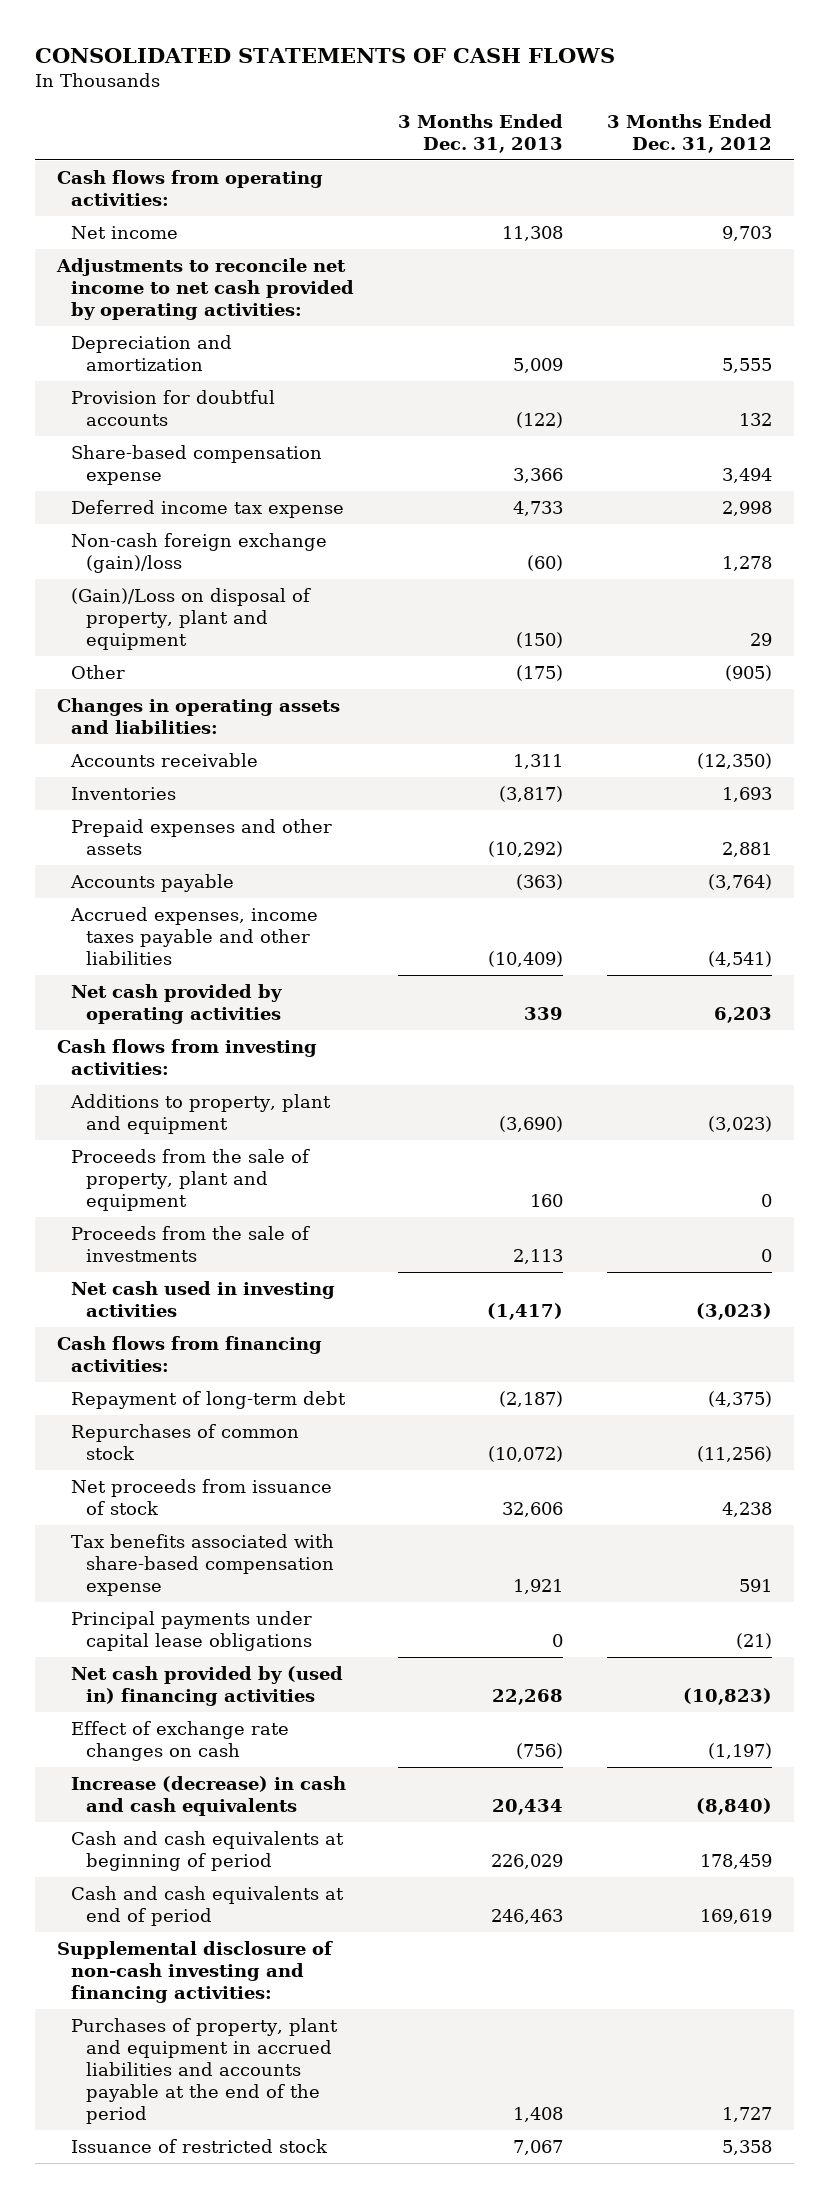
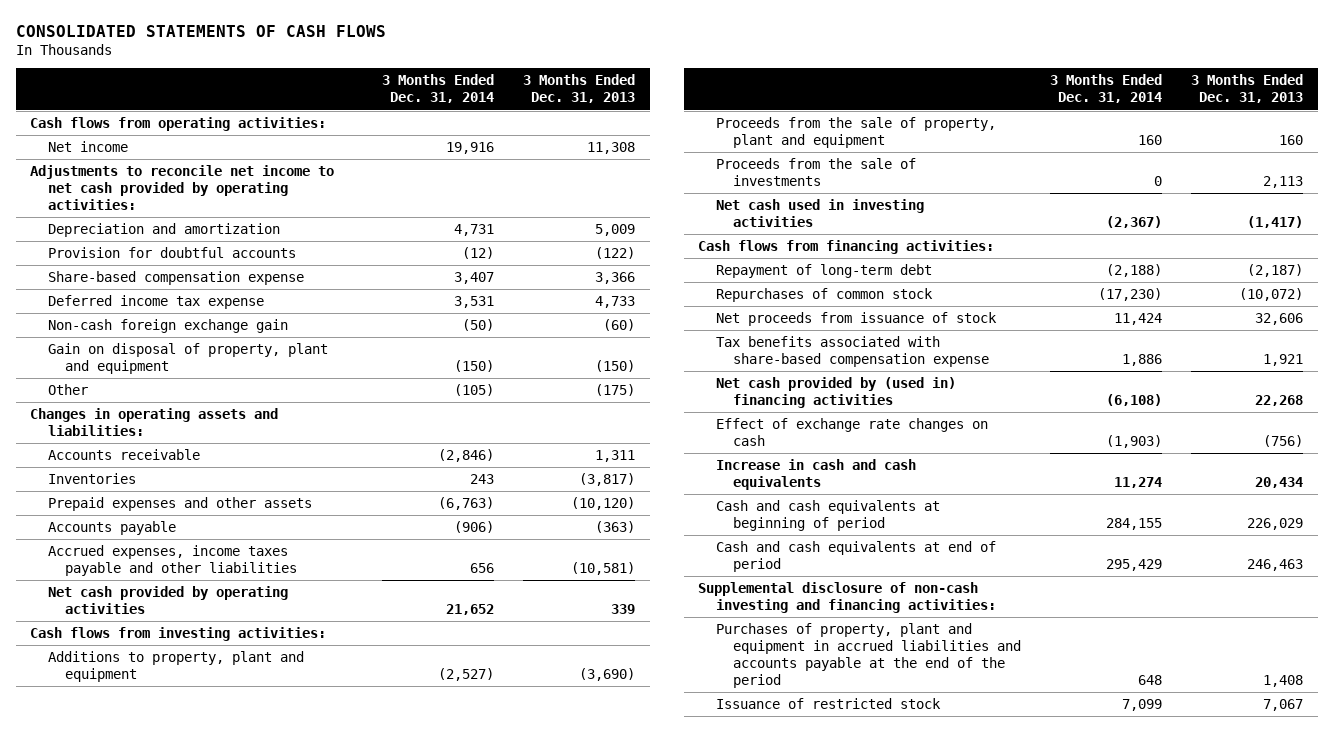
[606,113,772,153] 3 Months Ended Dec. 31, 2012 -> none
none -> [382,74,495,104] 3 Months Ended Dec. 31, 2014
[71,533,328,573] Non-cash foreign exchange (gain)/loss -> [47,319,288,334] Non-cash foreign exchange gain
[71,588,312,650] (Gain)/Loss on disposal of property, plant and equipment -> [47,343,328,375] Gain on disposal of property, plant and equipment
[487,840,563,857] (10,292) -> [571,497,636,511] (10,120)
[487,950,563,967] (10,409) -> [571,562,636,576] (10,581)
[71,1611,313,1651] Principal payments under capital lease obligations -> none
[71,1776,347,1816] Increase (decrease) in cash and cash equivalents -> [715,459,916,491] Increase in cash and cash equivalents

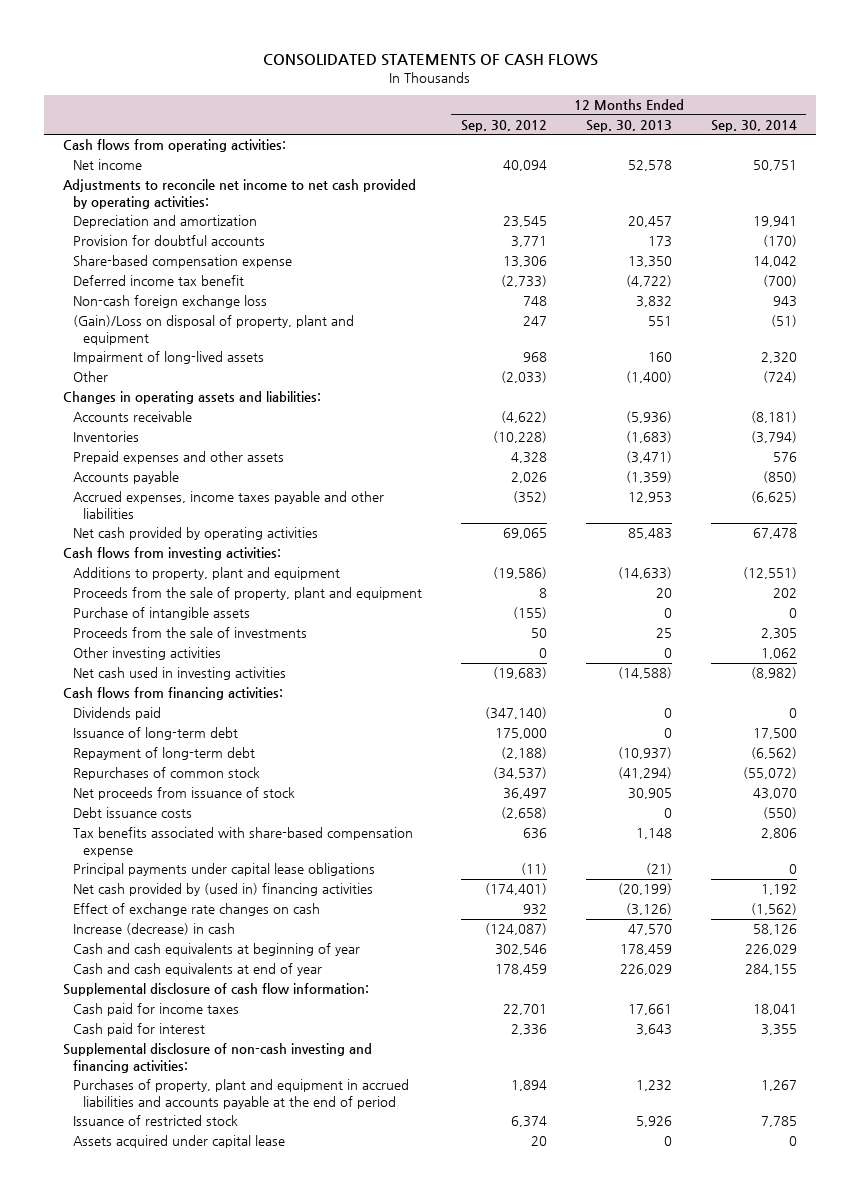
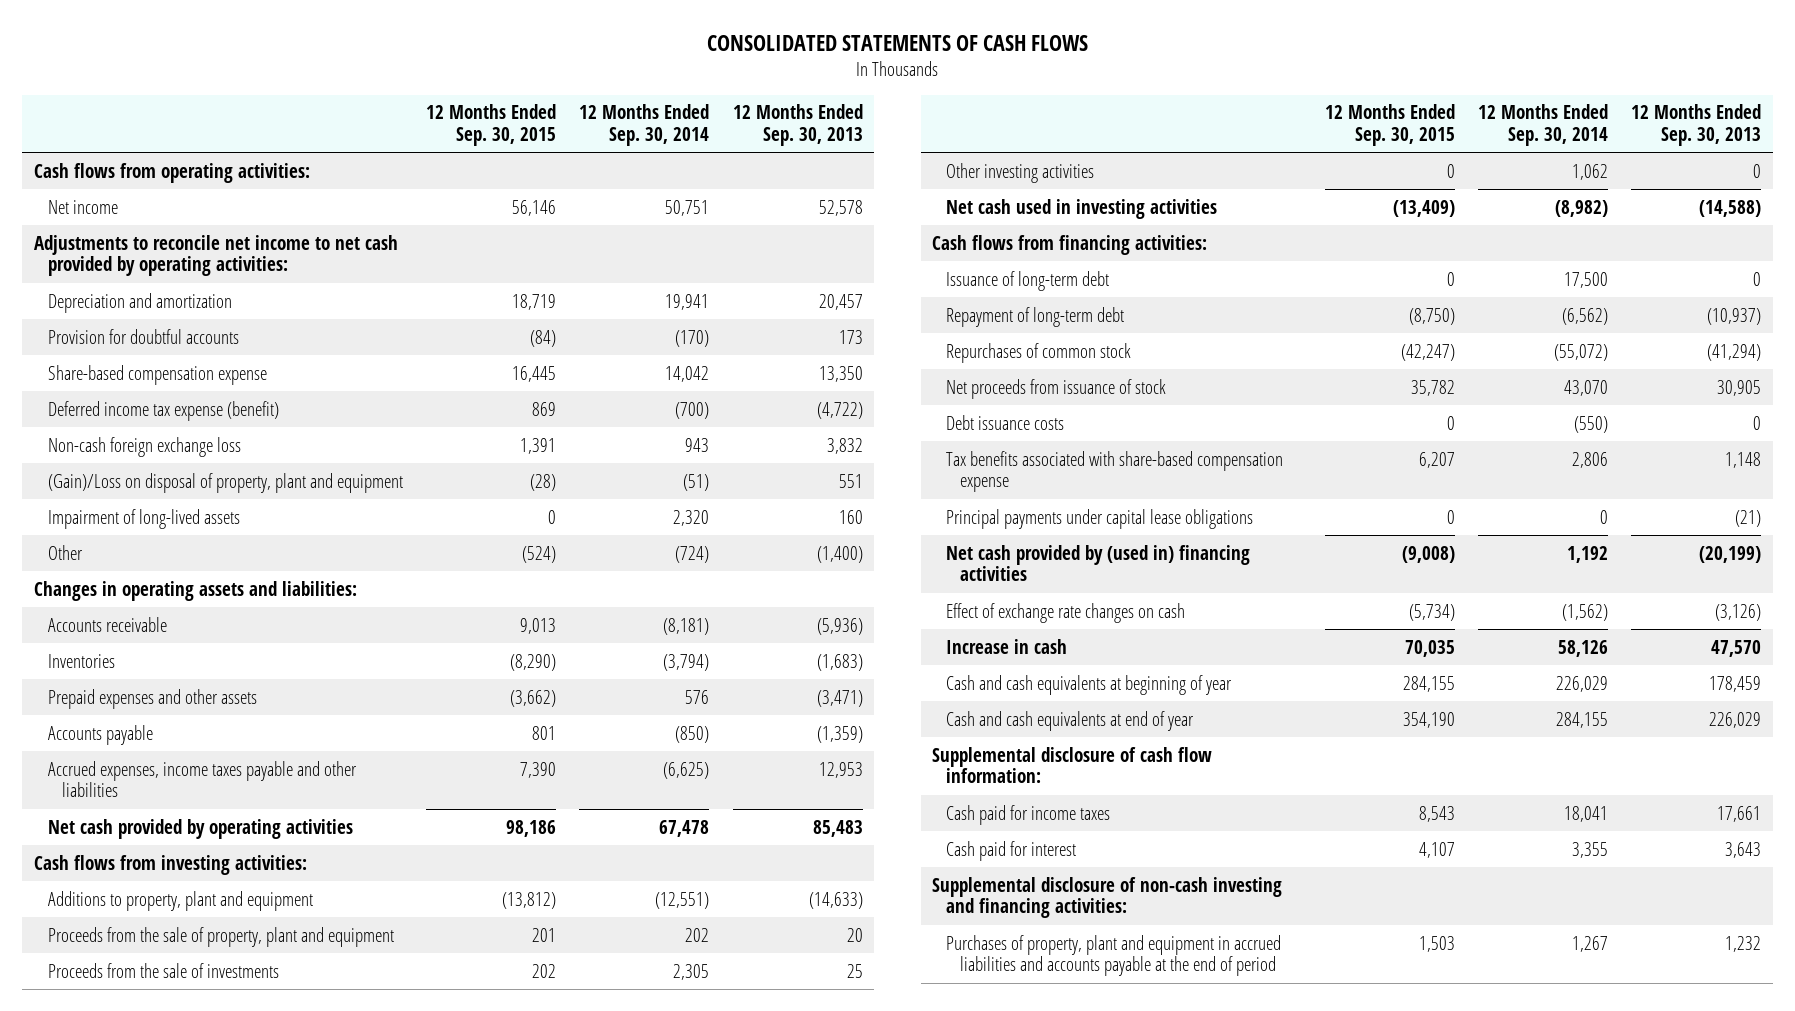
[461,119,548,132] Sep. 30, 2012 -> none
none -> [426,104,557,146] 12 Months Ended Sep. 30, 2015
[73,275,245,287] Deferred income tax benefit -> [48,400,280,421] Deferred income tax expense (benefit)
[73,607,251,621] Purchase of intangible assets -> none
[73,707,162,721] Dividends paid -> none
[73,923,236,936] Increase (decrease) in cash -> [946,638,1068,654] Increase in cash
[73,1115,239,1127] Issuance of restricted stock -> none
[73,1135,286,1149] Assets acquired under capital lease -> none

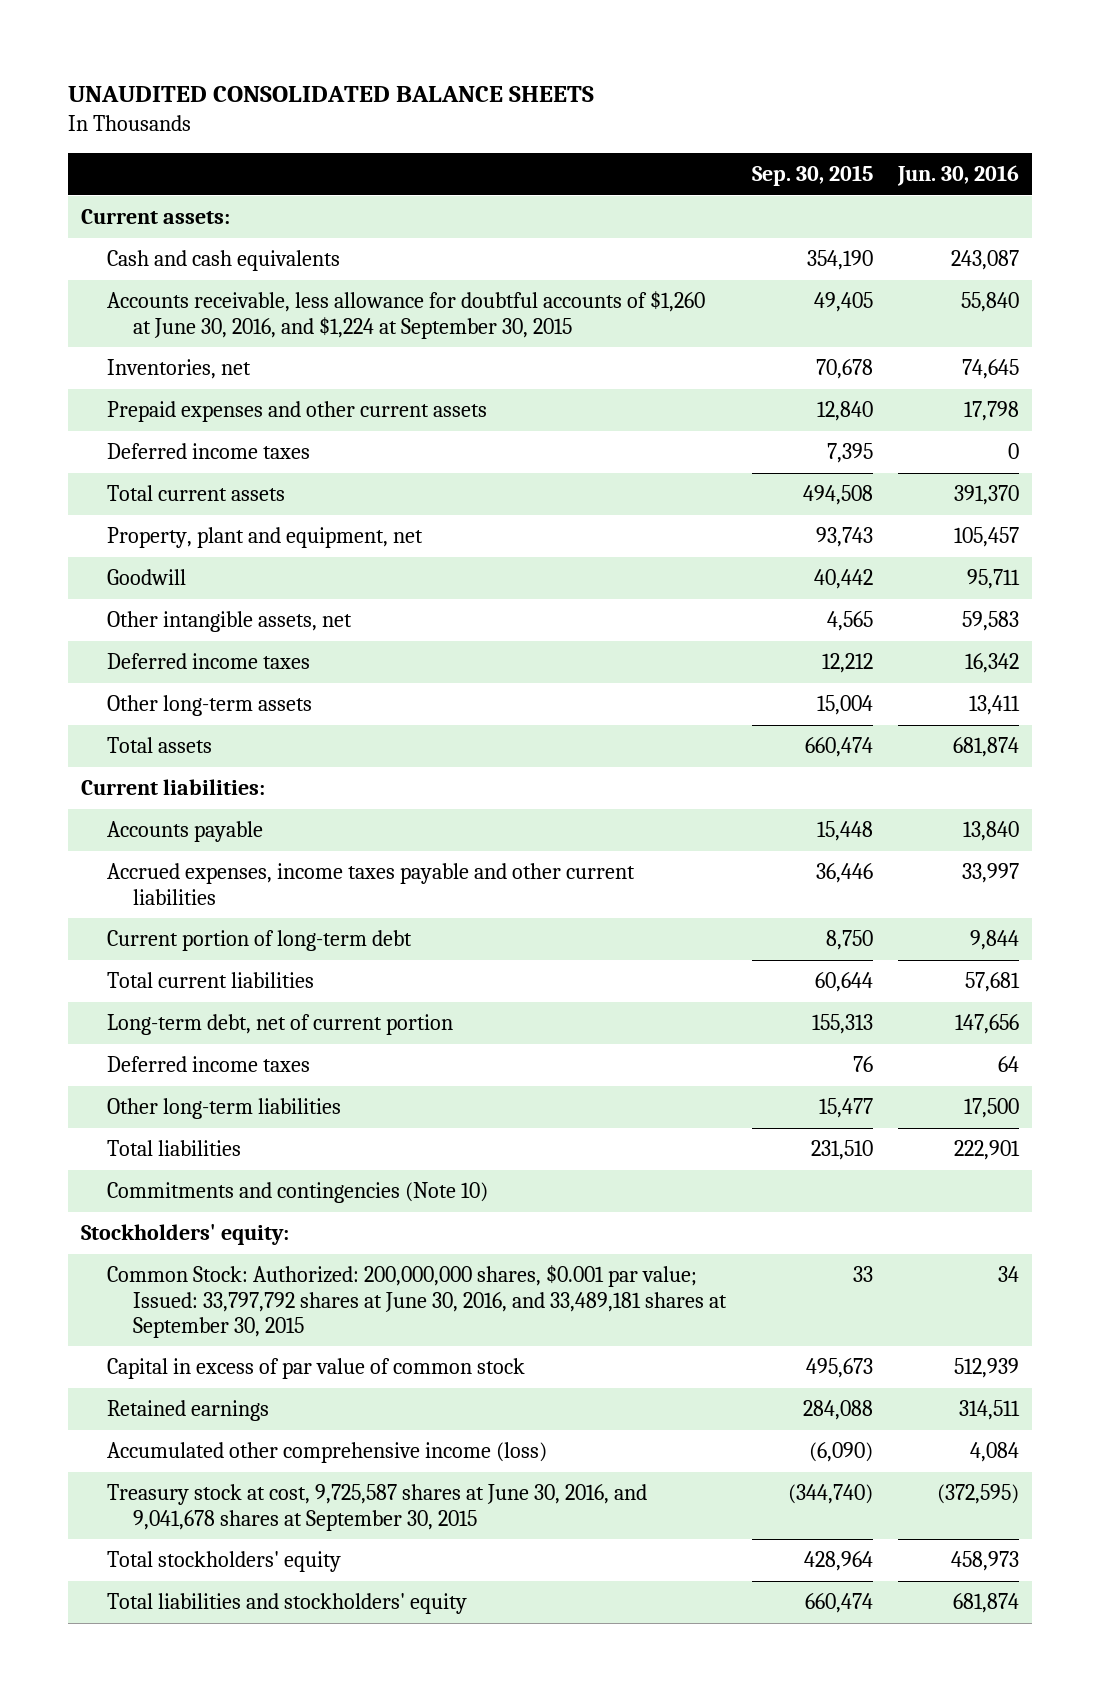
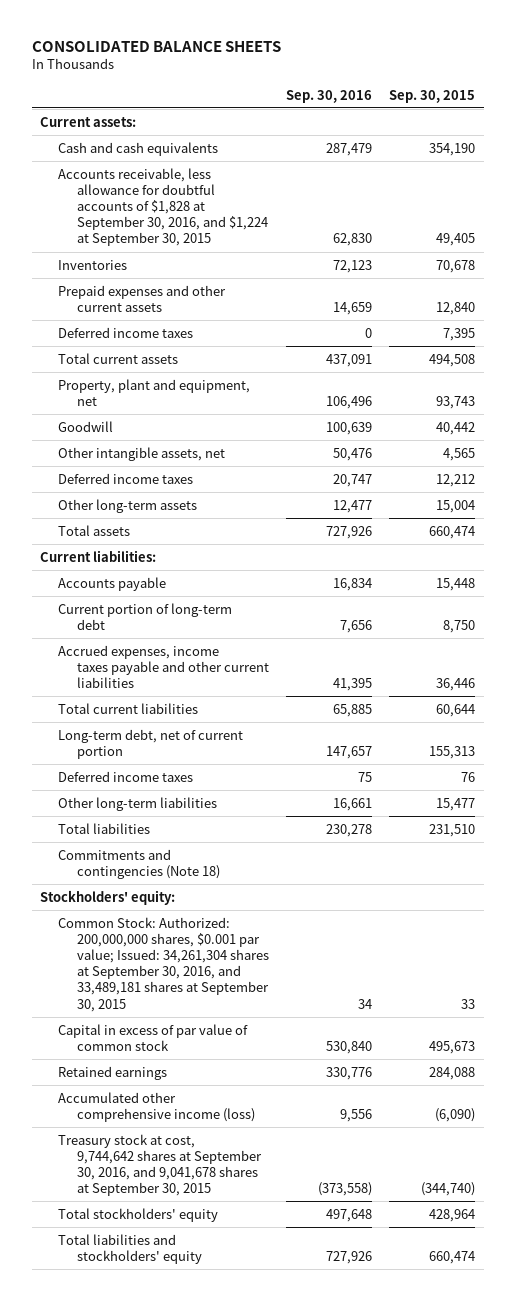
[68,86,595,103] UNAUDITED CONSOLIDATED BALANCE SHEETS -> [31,40,281,52] CONSOLIDATED BALANCE SHEETS
[897,165,1020,187] Jun. 30, 2016 -> none
none -> [285,89,372,103] Sep. 30, 2016
[107,291,706,339] Accounts receivable, less allowance for doubtful accounts of $1,260 at June 30, 2016, and $1,224 at September 30, 2015 -> [58,167,268,247] Accounts receivable, less allowance for doubtful accounts of $1,828 at September 30, 2016, and $1,224 at September 30, 2015
[107,359,252,380] Inventories, net -> [58,259,128,270] Inventories
[107,863,636,905] Accrued expenses, income taxes payable and other current liabilities -> [58,644,269,688] Accrued expenses, income taxes payable and other current liabilities
[107,1182,489,1204] Commitments and contingencies (Note 10) -> [58,848,220,879] Commitments and contingencies (Note 18)
[107,1265,727,1338] Common Stock: Authorized: 200,000,000 shares, $0.001 par value; Issued: 33,797,792 shares at June 30, 2016, and 33,489,181 shares at September 30, 2015 -> [58,916,269,1012] Common Stock: Authorized: 200,000,000 shares, $0.001 par value; Issued: 34,261,304 shares at September 30, 2016, and 33,489,181 shares at September 30, 2015
[107,1484,648,1531] Treasury stock at cost, 9,725,587 shares at June 30, 2016, and 9,041,678 shares at September 30, 2015 -> [58,1133,262,1197] Treasury stock at cost, 9,744,642 shares at September 30, 2016, and 9,041,678 shares at September 30, 2015

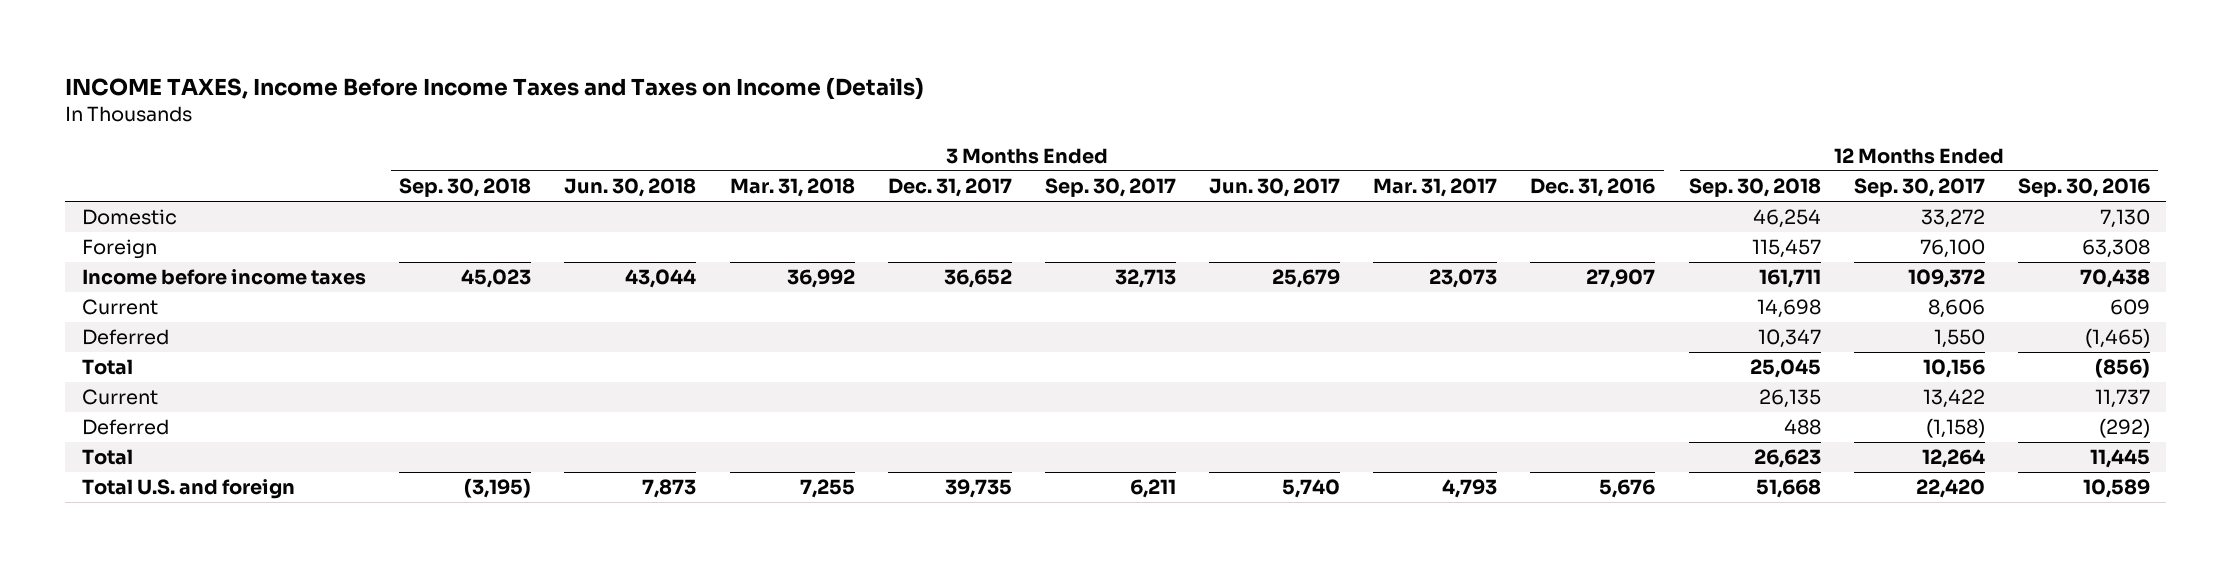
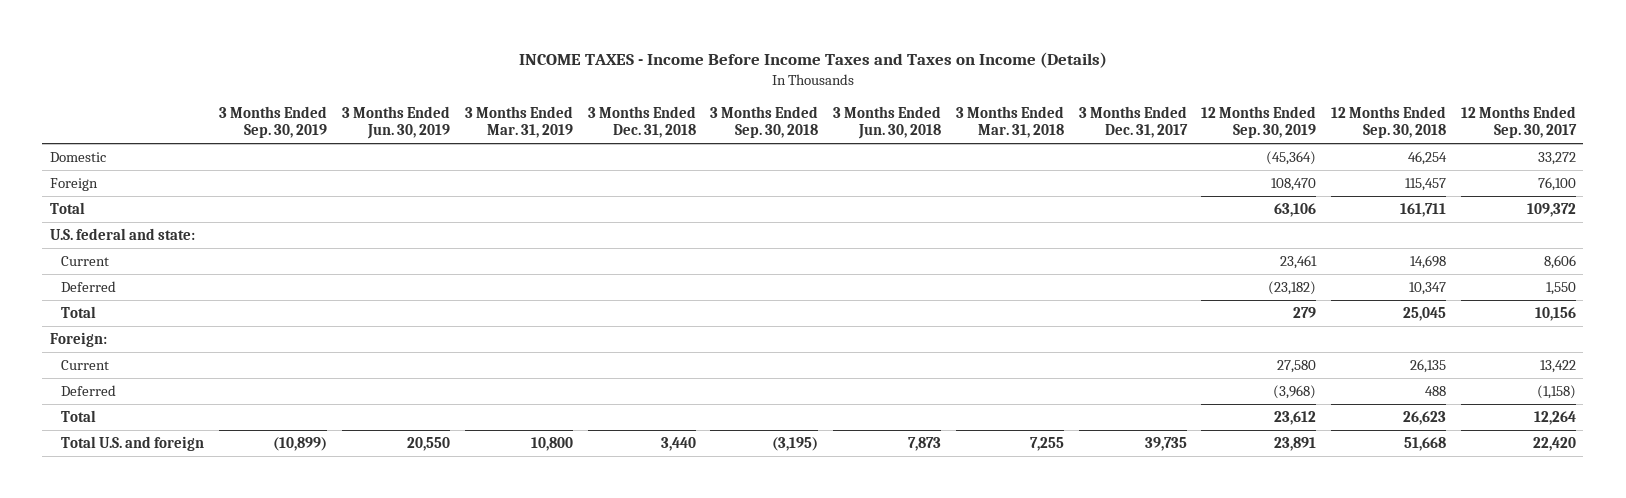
[65,77,925,101] INCOME TAXES, Income Before Income Taxes and Taxes on Income (Details) -> [518,52,1107,69] INCOME TAXES - Income Before Income Taxes and Taxes on Income (Details)
[1044,178,1176,198] Sep. 30, 2017 -> none
[1209,178,1341,198] Jun. 30, 2017 -> none
[1373,178,1498,198] Mar. 31, 2017 -> none
[1530,178,1656,198] Dec. 31, 2016 -> none
[2017,178,2150,198] Sep. 30, 2016 -> none
none -> [219,105,328,139] 3 Months Ended Sep. 30, 2019
none -> [341,105,450,140] 3 Months Ended Jun. 30, 2019
none -> [464,105,573,139] 3 Months Ended Mar. 31, 2019
none -> [587,105,696,139] 3 Months Ended Dec. 31, 2018
none -> [1201,105,1317,139] 12 Months Ended Sep. 30, 2019
[81,269,366,286] Income before income taxes -> none
none -> [49,202,85,215] Total
none -> [49,228,195,241] U.S. federal and state:
none -> [49,332,107,348] Foreign:

